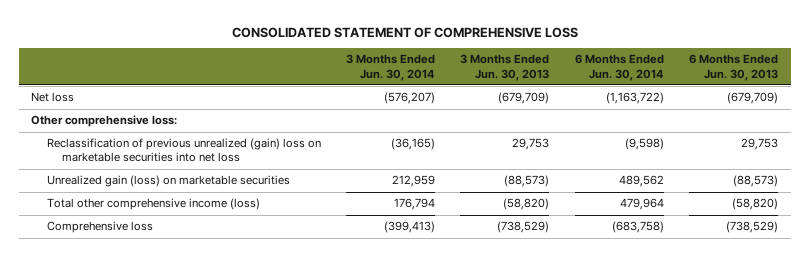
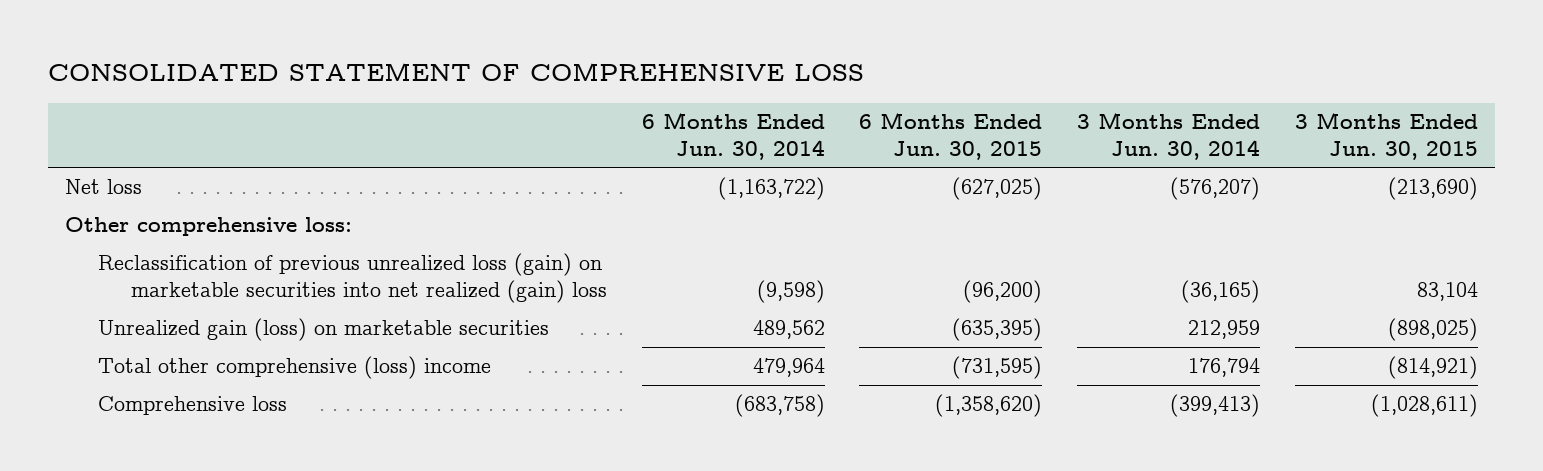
[460,54,550,81] 3 Months Ended Jun. 30, 2013 -> none
[689,54,779,81] 6 Months Ended Jun. 30, 2013 -> none
none -> [859,111,1043,161] 6 Months Ended Jun. 30, 2015
none -> [1294,111,1478,161] 3 Months Ended Jun. 30, 2015
[46,138,321,163] Reclassification of previous unrealized (gain) loss on marketable securities into net loss -> [98,253,607,304] Reclassification of previous unrealized loss (gain) on marketable securities into net realized (gain) loss
[46,198,260,211] Total other comprehensive income (loss) -> [98,356,492,380] Total other comprehensive (loss) income

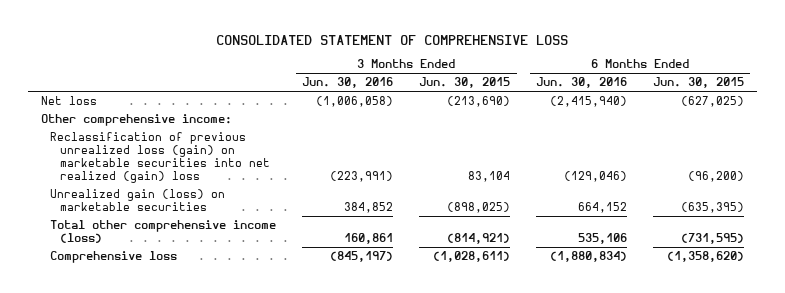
[641,111,825,161] 6 Months Ended Jun. 30, 2014 -> none
[1077,111,1261,161] 3 Months Ended Jun. 30, 2014 -> none
none -> [302,77,394,89] Jun. 30, 2016
none -> [535,77,627,89] Jun. 30, 2016
[65,217,353,237] Other comprehensive loss: -> [40,114,232,127] Other comprehensive income:
[98,356,492,380] Total other comprehensive (loss) income -> [50,220,277,243] Total other comprehensive income (loss)

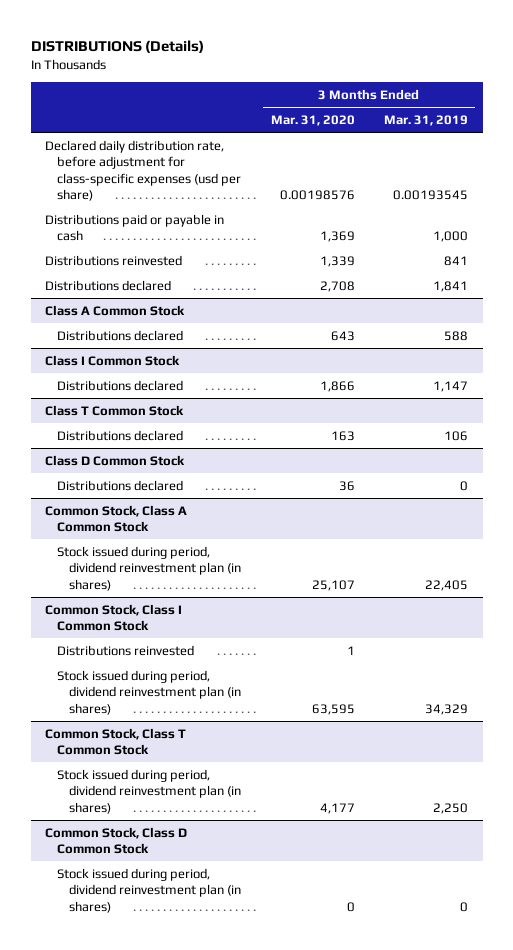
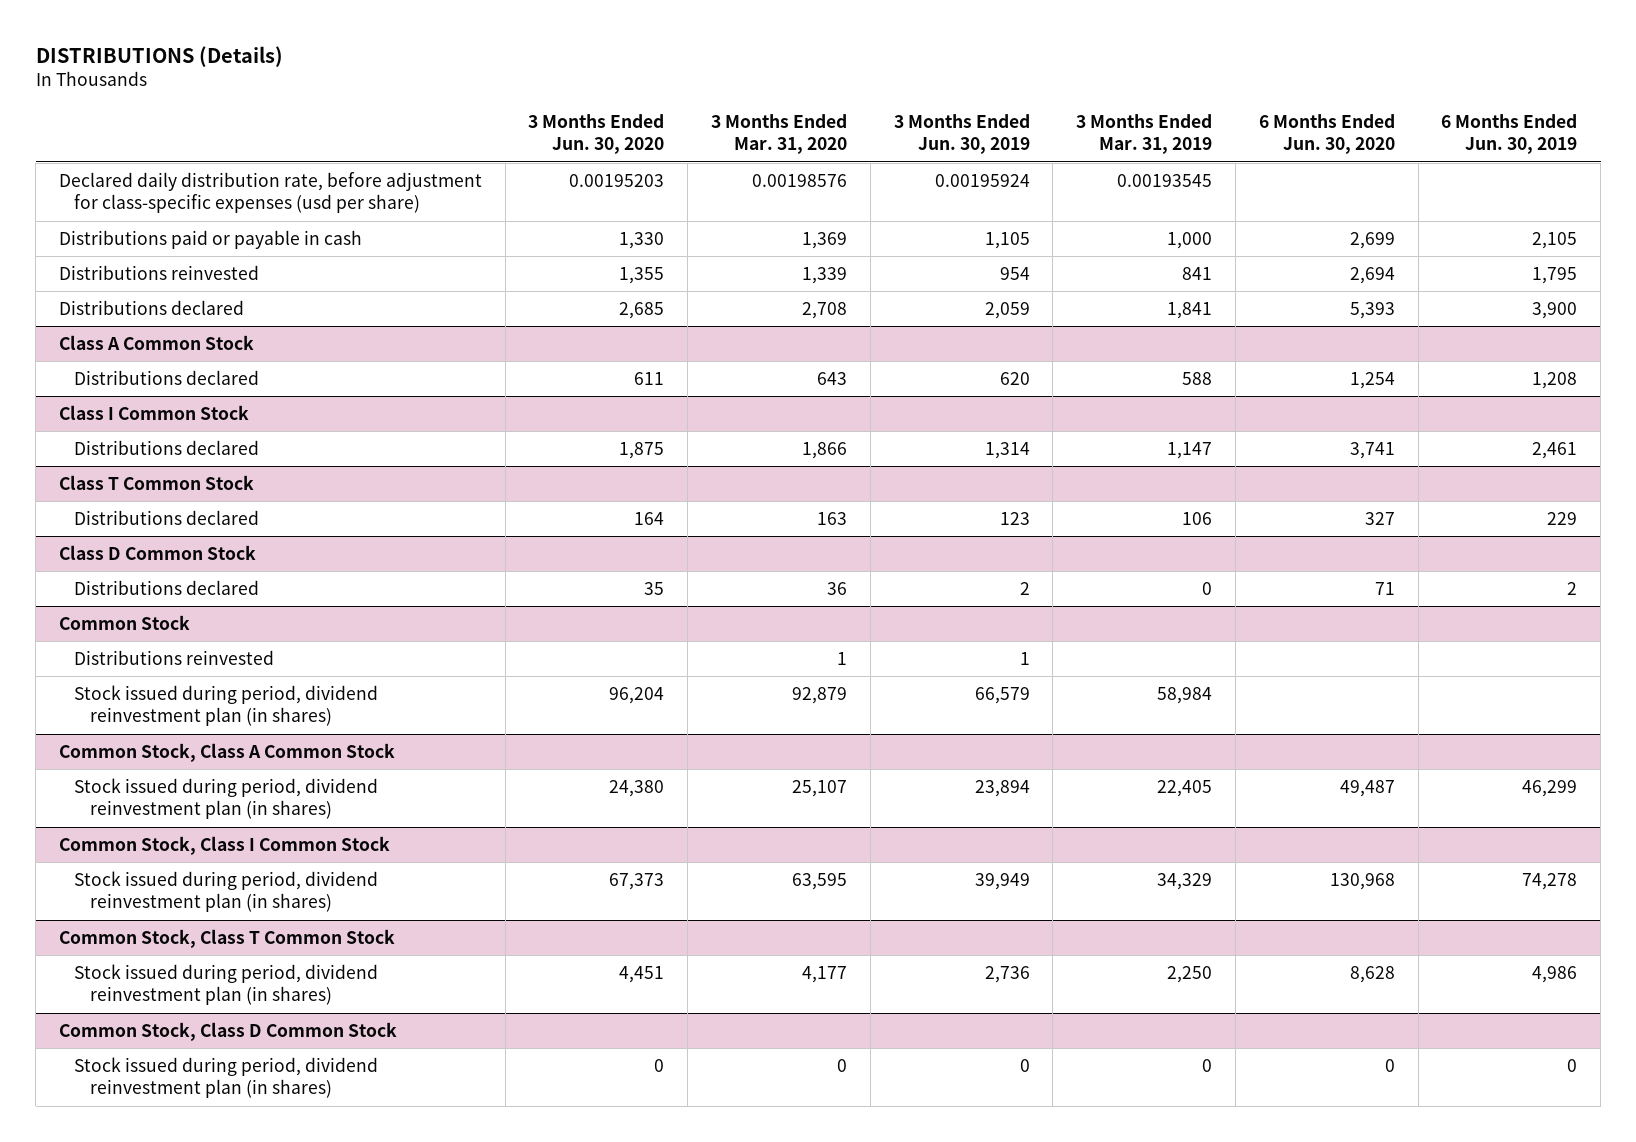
none -> [528,113,665,155] 3 Months Ended Jun. 30, 2020
none -> [893,113,1030,155] 3 Months Ended Jun. 30, 2019
none -> [1258,113,1395,155] 6 Months Ended Jun. 30, 2020
none -> [1441,113,1578,155] 6 Months Ended Jun. 30, 2019
none -> [58,614,190,630] Common Stock
none -> [74,649,275,665] Distributions reinvested
none -> [74,684,379,727] Stock issued during period, dividend reinvestment plan (in shares)
[57,644,195,656] Distributions reinvested -> none

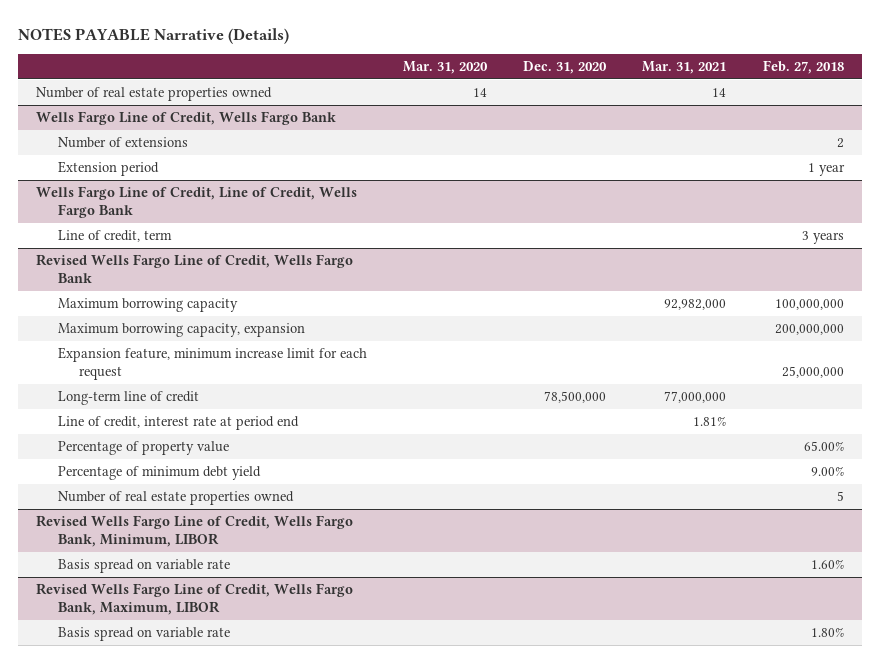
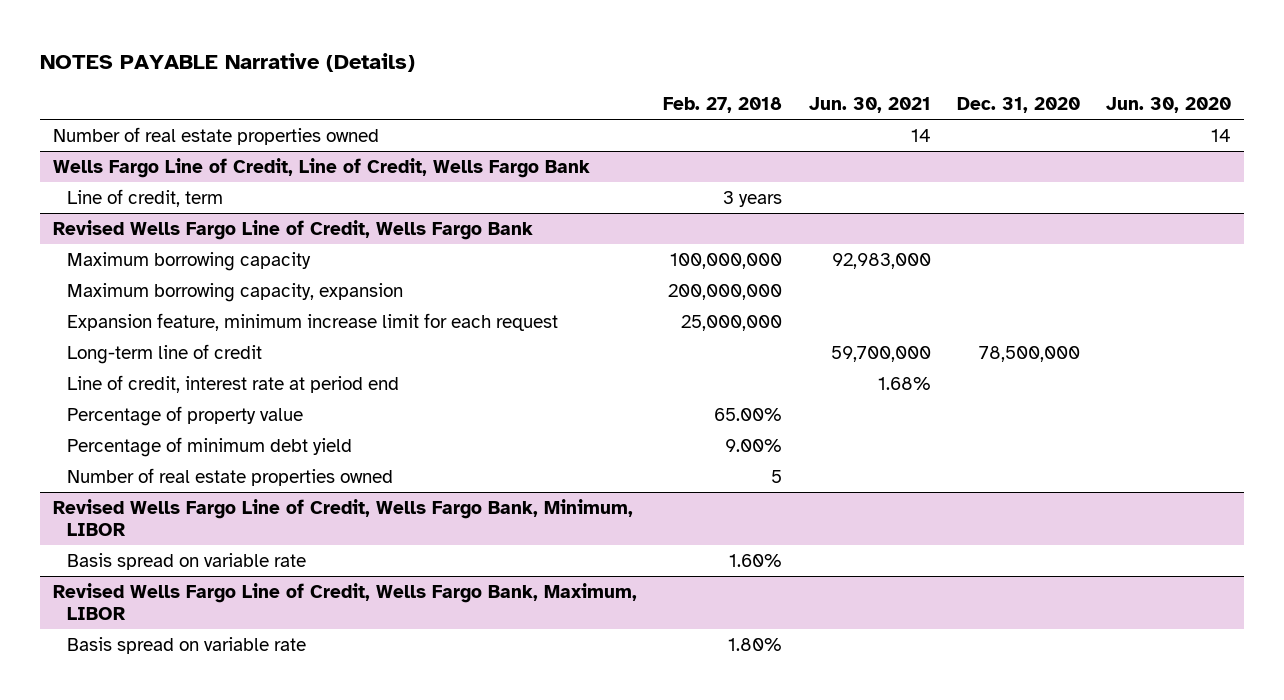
[402,61,488,75] Mar. 31, 2020 -> none
[642,61,727,75] Mar. 31, 2021 -> none
none -> [808,96,931,113] Jun. 30, 2021
none -> [1105,96,1231,113] Jun. 30, 2020
[35,110,336,125] Wells Fargo Line of Credit, Wells Fargo Bank -> none
[57,136,188,148] Number of extensions -> none
[57,160,159,176] Extension period -> none

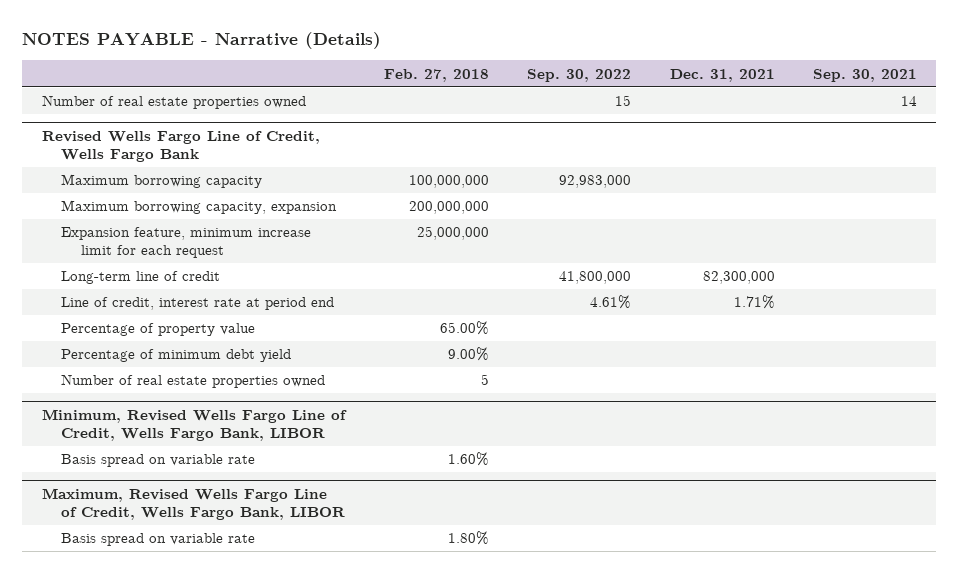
[40,53,416,73] NOTES PAYABLE Narrative (Details) -> [22,32,382,50] NOTES PAYABLE - Narrative (Details)
[808,96,931,113] Jun. 30, 2021 -> none
[956,96,1080,113] Dec. 31, 2020 -> none
[1105,96,1231,113] Jun. 30, 2020 -> none
none -> [527,68,632,82] Sep. 30, 2022
none -> [669,68,775,82] Dec. 31, 2021
none -> [813,68,918,82] Sep. 30, 2021
[53,158,591,179] Wells Fargo Line of Credit, Line of Credit, Wells Fargo Bank -> none
[66,189,223,208] Line of credit, term -> none
[53,499,634,536] Revised Wells Fargo Line of Credit, Wells Fargo Bank, Minimum, LIBOR -> [41,409,347,441] Minimum, Revised Wells Fargo Line of Credit, Wells Fargo Bank, LIBOR
[53,583,638,620] Revised Wells Fargo Line of Credit, Wells Fargo Bank, Maximum, LIBOR -> [41,488,346,520] Maximum, Revised Wells Fargo Line of Credit, Wells Fargo Bank, LIBOR

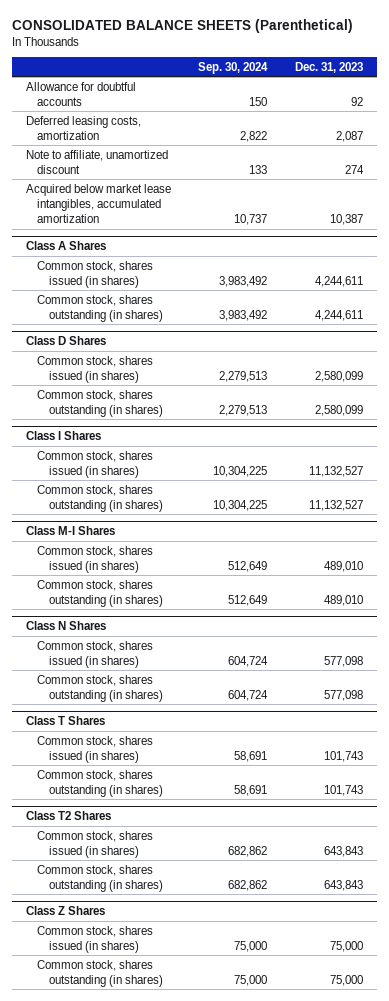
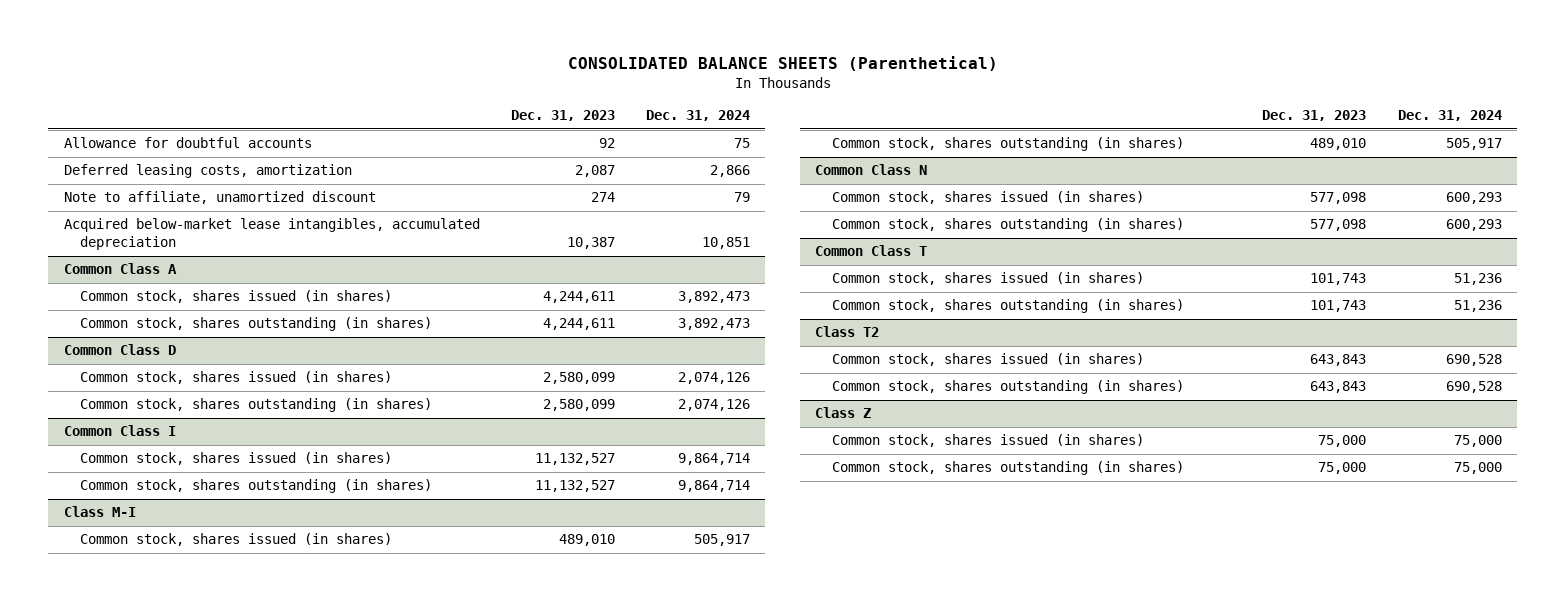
[198,61,269,74] Sep. 30, 2024 -> none
none -> [645,110,750,122] Dec. 31, 2024
[25,183,171,223] Acquired below market lease intangibles, accumulated amortization -> [63,218,480,251] Acquired below-market lease intangibles, accumulated depreciation
[25,241,106,251] Class A Shares -> [63,263,177,275] Common Class A
[25,336,106,346] Class D Shares -> [63,344,176,356] Common Class D
[25,431,101,441] Class I Shares -> [63,425,176,437] Common Class I
[25,526,115,536] Class M-I Shares -> [63,506,136,518] Class M-I
[25,621,106,631] Class N Shares -> [815,164,928,176] Common Class N
[25,716,105,726] Class T Shares -> [815,245,928,257] Common Class T
[25,811,111,821] Class T2 Shares -> [815,326,880,338] Class T2
[25,906,105,916] Class Z Shares -> [815,407,872,419] Class Z

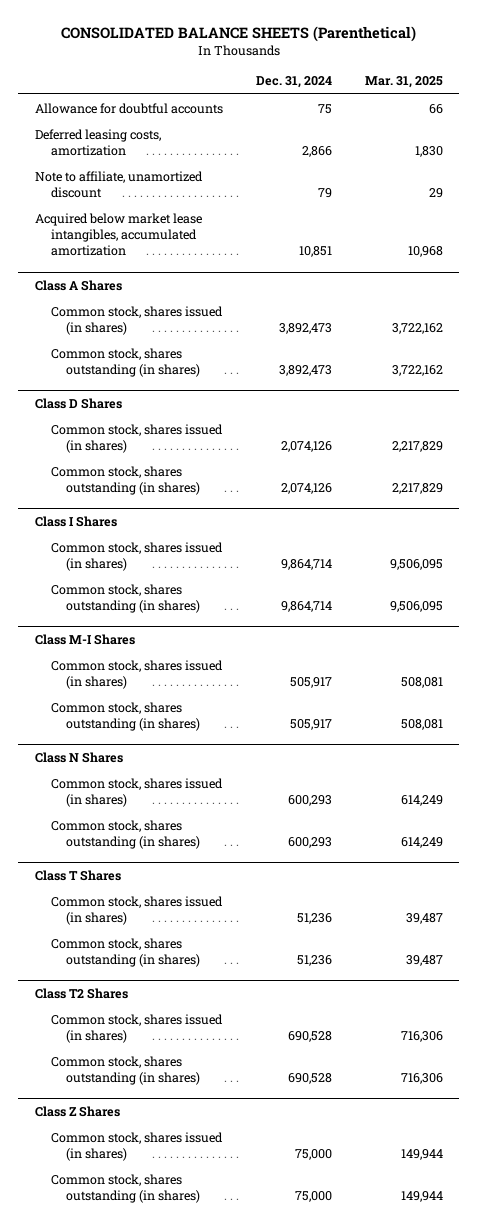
[510,110,615,122] Dec. 31, 2023 -> none
none -> [364,76,443,89] Mar. 31, 2025
[63,218,480,251] Acquired below-market lease intangibles, accumulated depreciation -> [34,212,202,257] Acquired below market lease intangibles, accumulated amortization
[63,263,177,275] Common Class A -> [34,279,122,291] Class A Shares
[63,344,176,356] Common Class D -> [34,397,122,409] Class D Shares
[63,425,176,437] Common Class I -> [34,515,117,527] Class I Shares
[63,506,136,518] Class M-I -> [34,633,135,645] Class M-I Shares
[815,164,928,176] Common Class N -> [34,751,123,763] Class N Shares
[815,245,928,257] Common Class T -> [34,869,121,881] Class T Shares
[815,326,880,338] Class T2 -> [34,987,128,999] Class T2 Shares
[815,407,872,419] Class Z -> [34,1105,120,1117] Class Z Shares

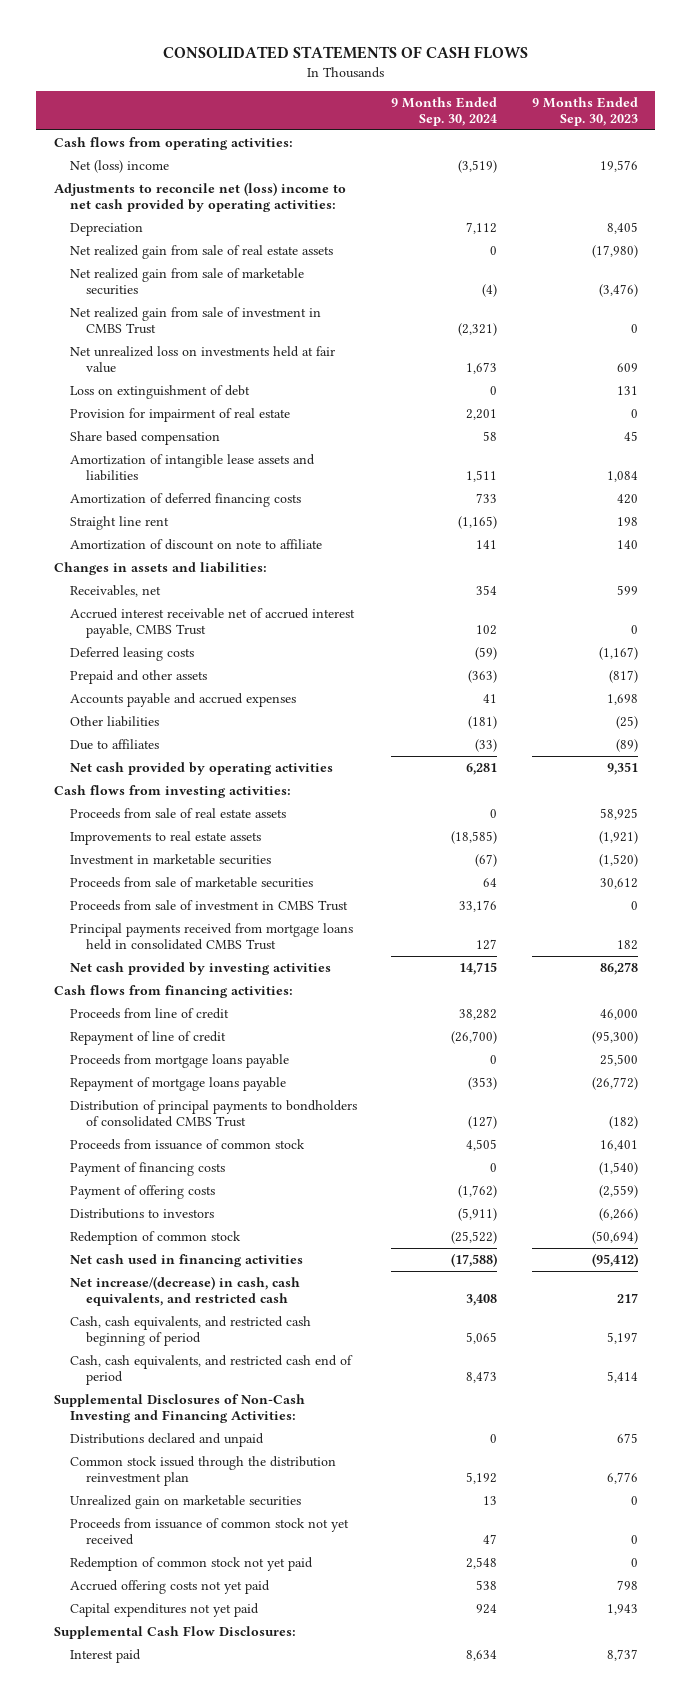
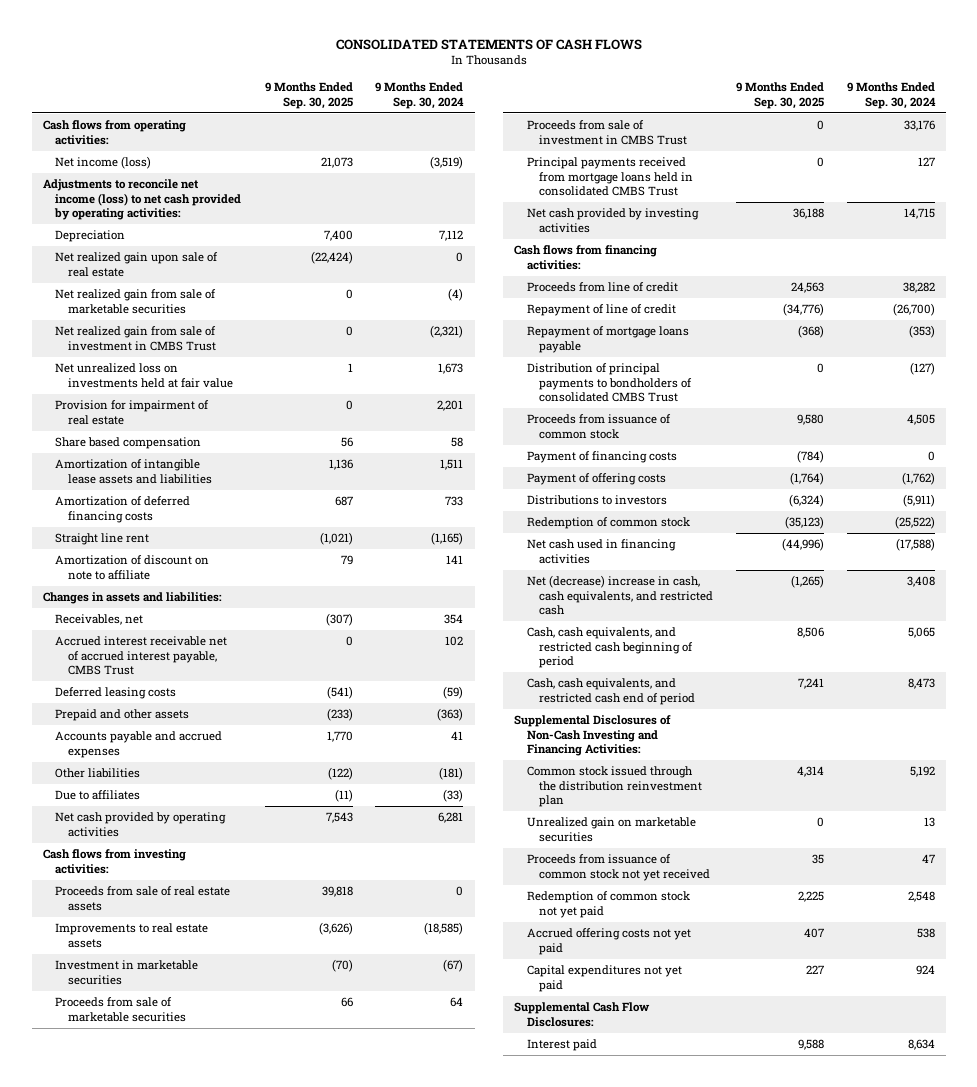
[531,96,638,126] 9 Months Ended Sep. 30, 2023 -> none
none -> [264,82,353,109] 9 Months Ended Sep. 30, 2025
[69,160,169,174] Net (loss) income -> [55,156,152,170] Net income (loss)
[53,182,346,213] Adjustments to reconcile net (loss) income to net cash provided by operating activities: -> [42,179,242,221] Adjustments to reconcile net income (loss) to net cash provided by operating activities:
[69,245,333,260] Net realized gain from sale of real estate assets -> [55,252,219,277] Net realized gain upon sale of real estate
[69,385,250,400] Loss on extinguishment of debt -> none
[69,1054,289,1069] Proceeds from mortgage loans payable -> none
[69,1276,300,1307] Net increase/(decrease) in cash, cash equivalents, and restricted cash -> [526,575,714,616] Net (decrease) increase in cash, cash equivalents, and restricted cash
[69,1433,264,1448] Distributions declared and unpaid -> none

